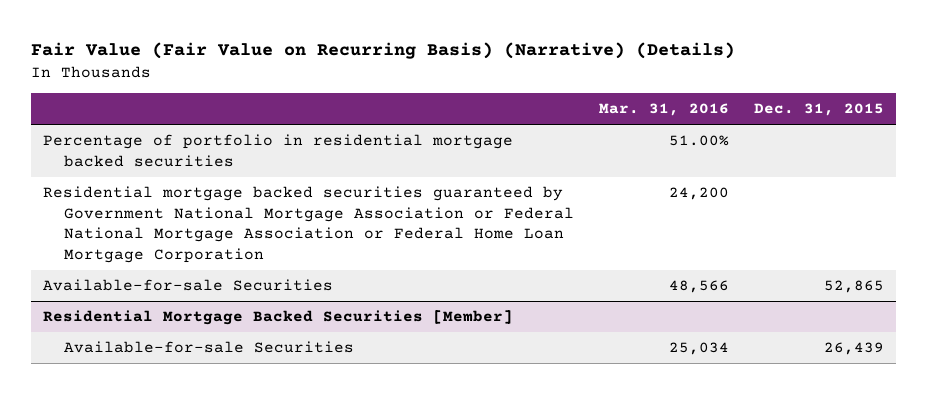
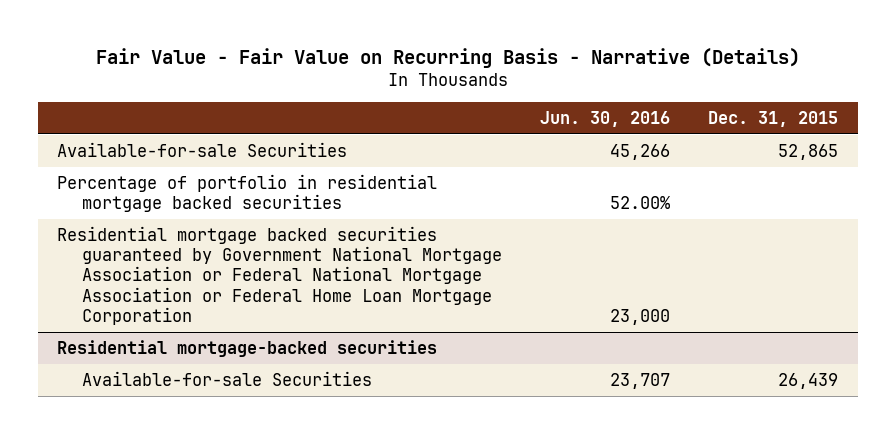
[30,42,735,60] Fair Value (Fair Value on Recurring Basis) (Narrative) (Details) -> [95,47,800,68] Fair Value - Fair Value on Recurring Basis - Narrative (Details)
[598,103,729,117] Mar. 31, 2016 -> none
none -> [540,110,671,127] Jun. 30, 2016
[42,279,333,292] Available-for-sale Securities -> [57,141,348,157] Available-for-sale Securities
[42,310,513,326] Residential Mortgage Backed Securities [Member] -> [57,339,438,357] Residential mortgage-backed securities

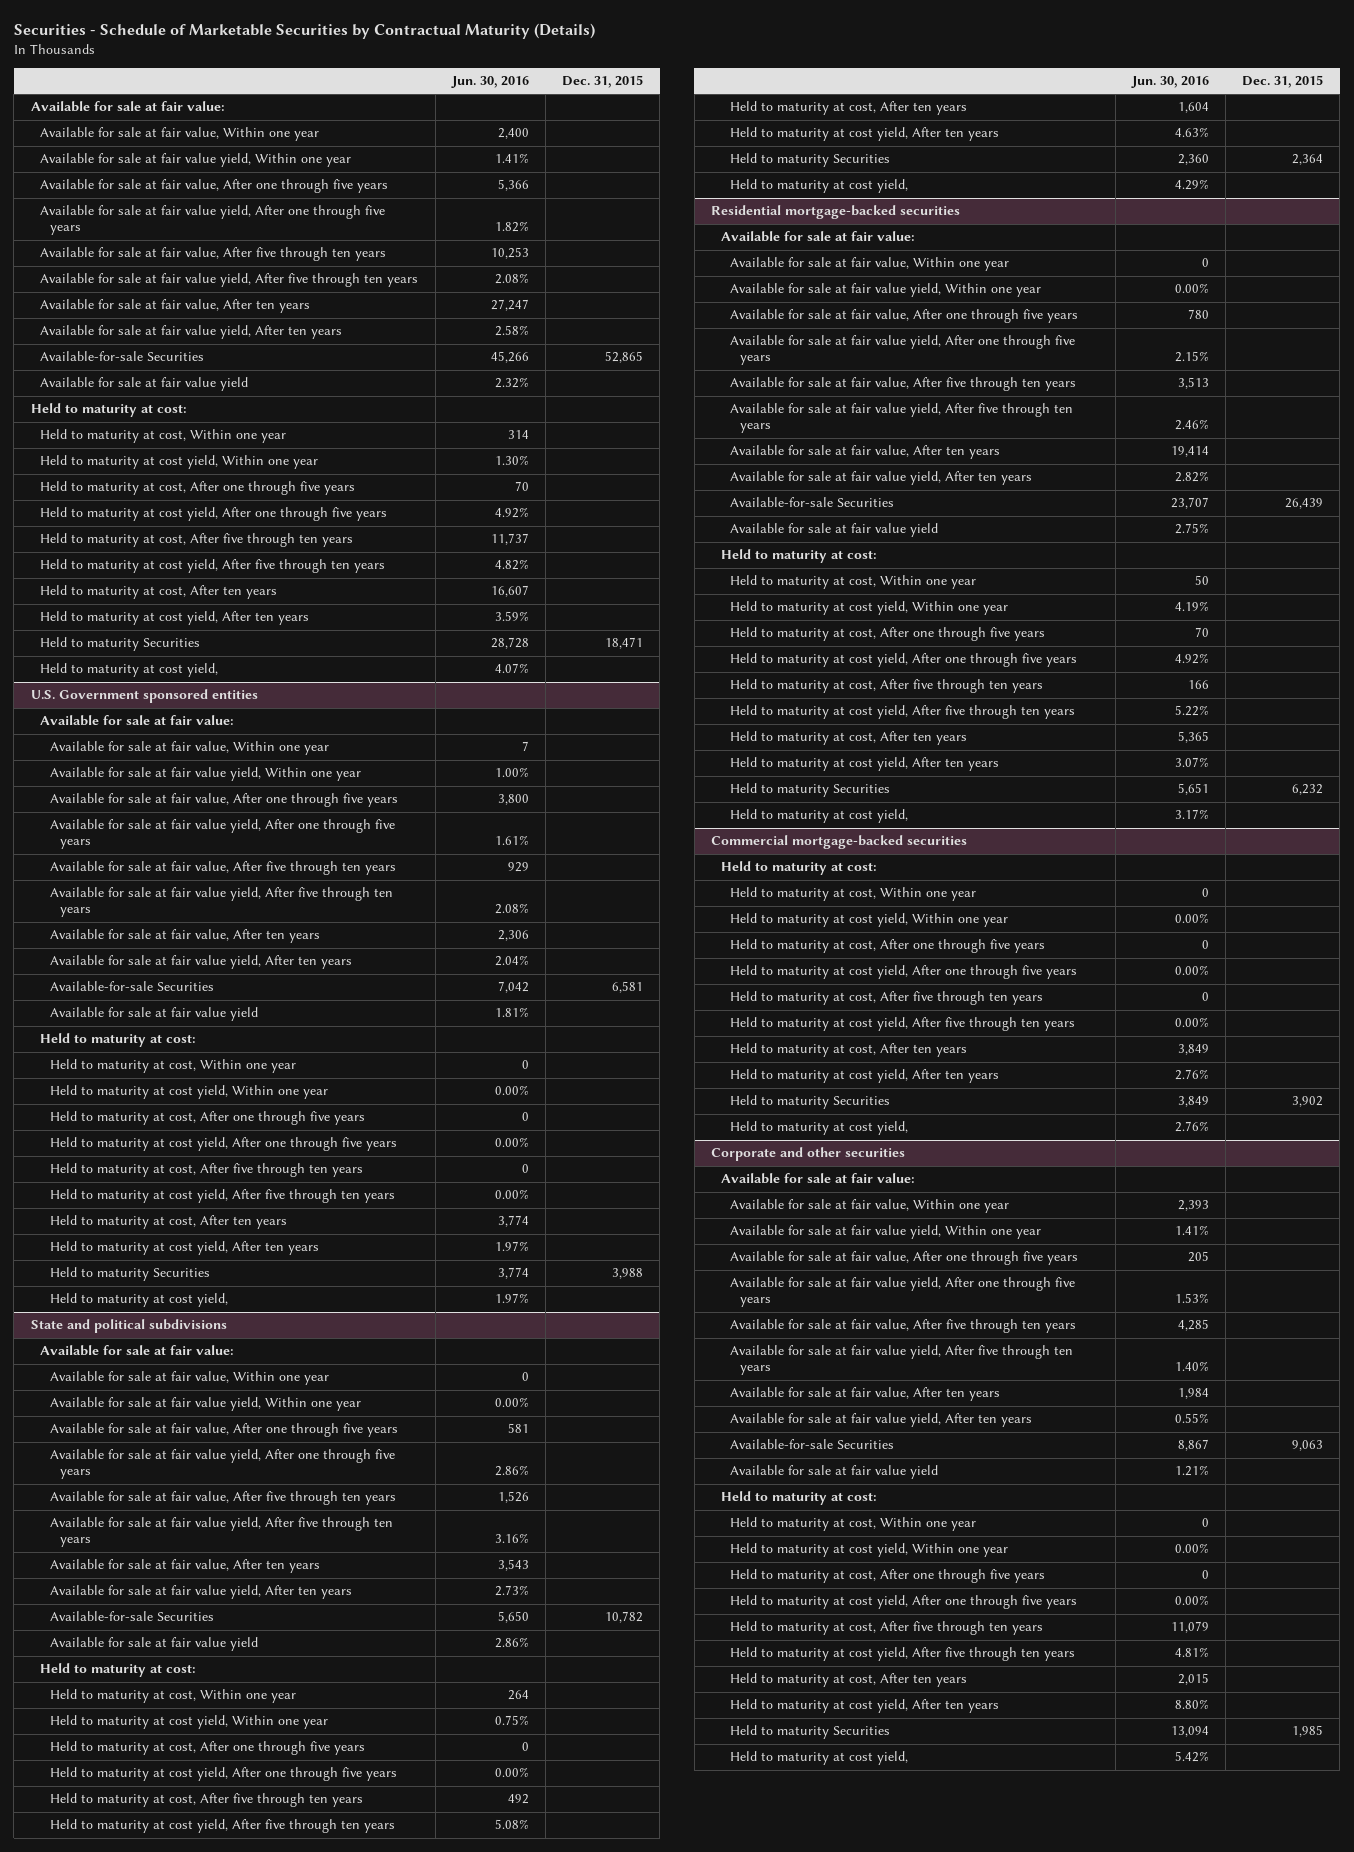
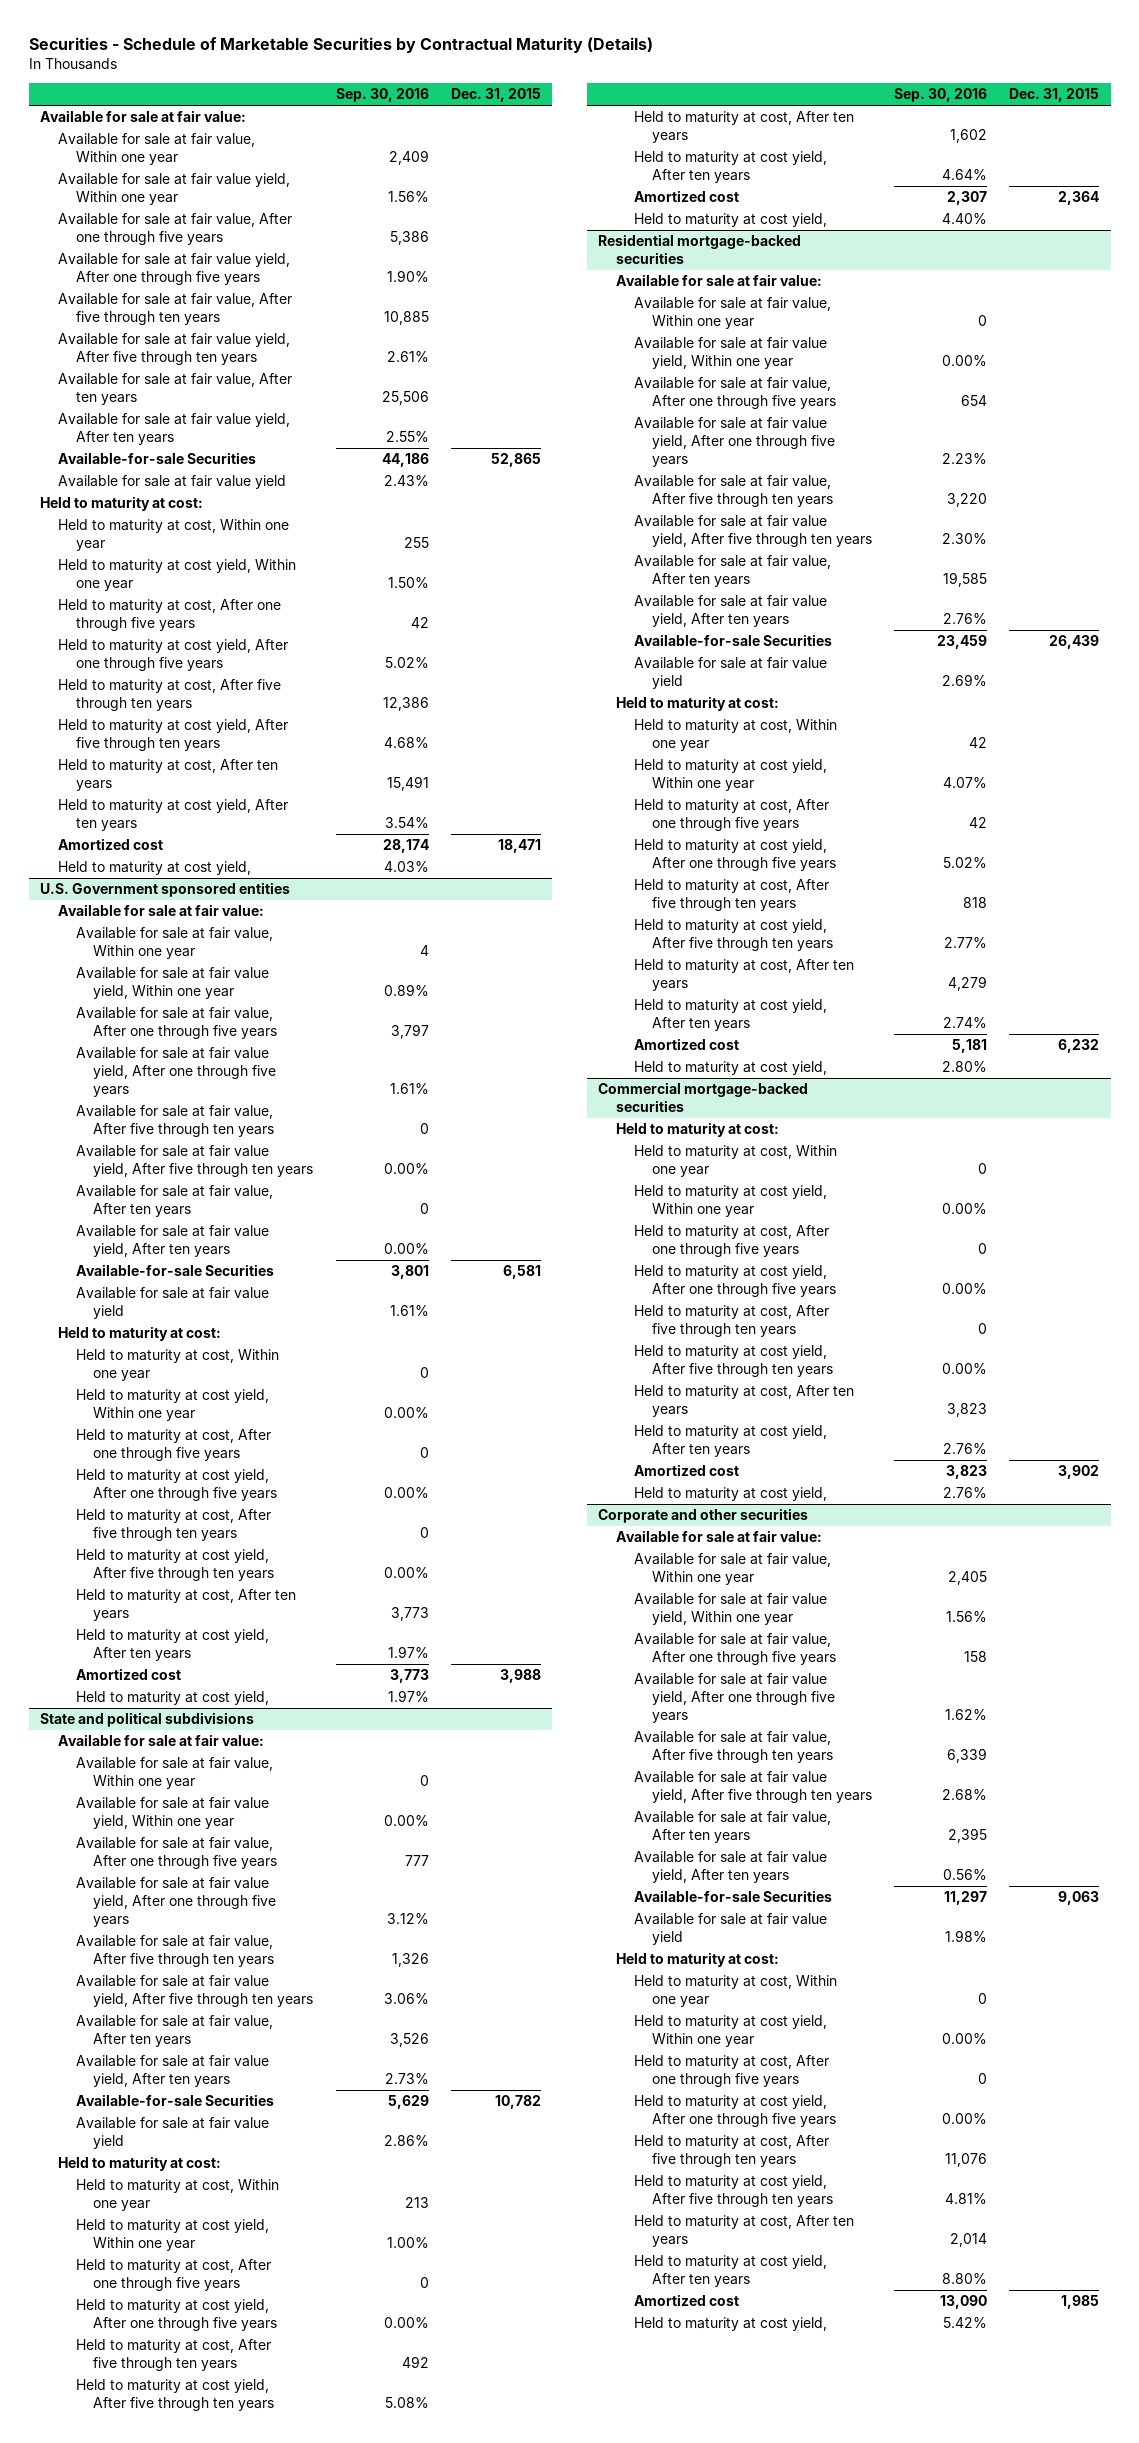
[450,75,529,88] Jun. 30, 2016 -> none
none -> [335,88,429,103] Sep. 30, 2016
[40,637,201,652] Held to maturity Securities -> [57,838,163,851] Amortized cost
[50,1267,211,1282] Held to maturity Securities -> [75,1668,181,1681] Amortized cost
[730,153,891,168] Held to maturity Securities -> [633,190,739,203] Amortized cost
[730,783,891,798] Held to maturity Securities -> [633,1038,739,1051] Amortized cost
[730,1095,891,1110] Held to maturity Securities -> [633,1464,739,1477] Amortized cost
[730,1725,891,1740] Held to maturity Securities -> [633,2294,739,2307] Amortized cost

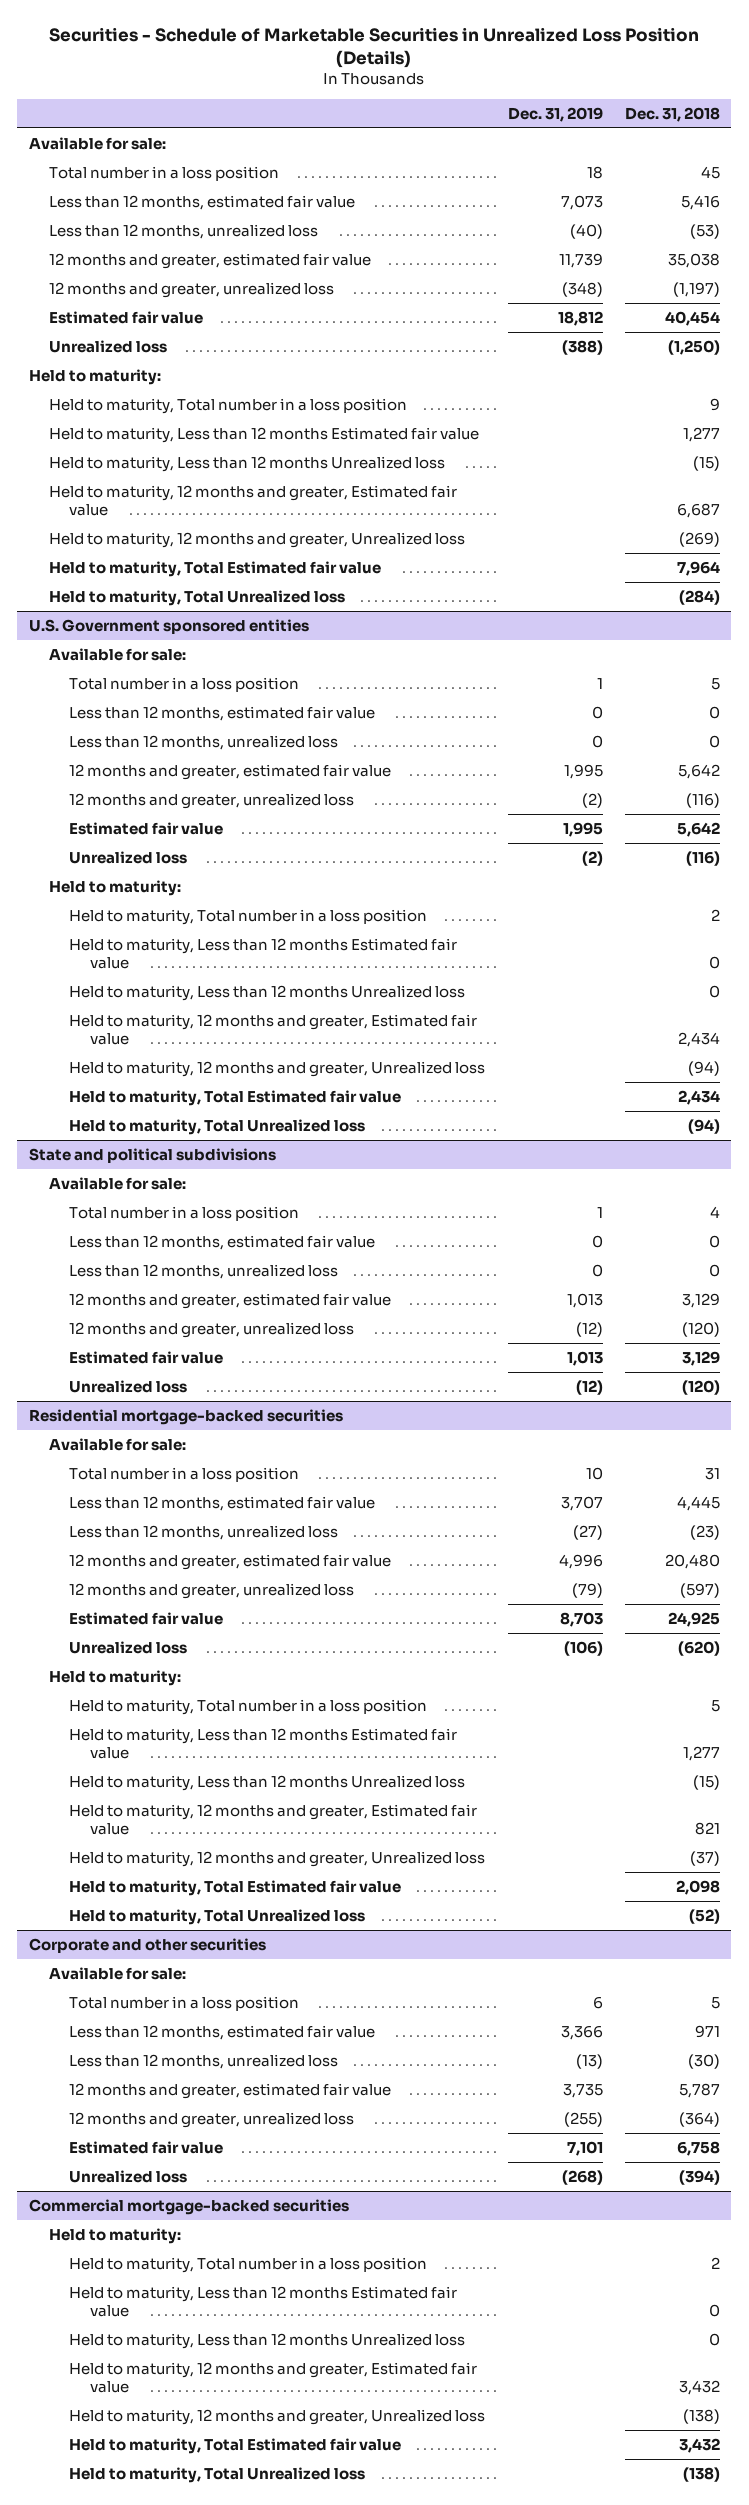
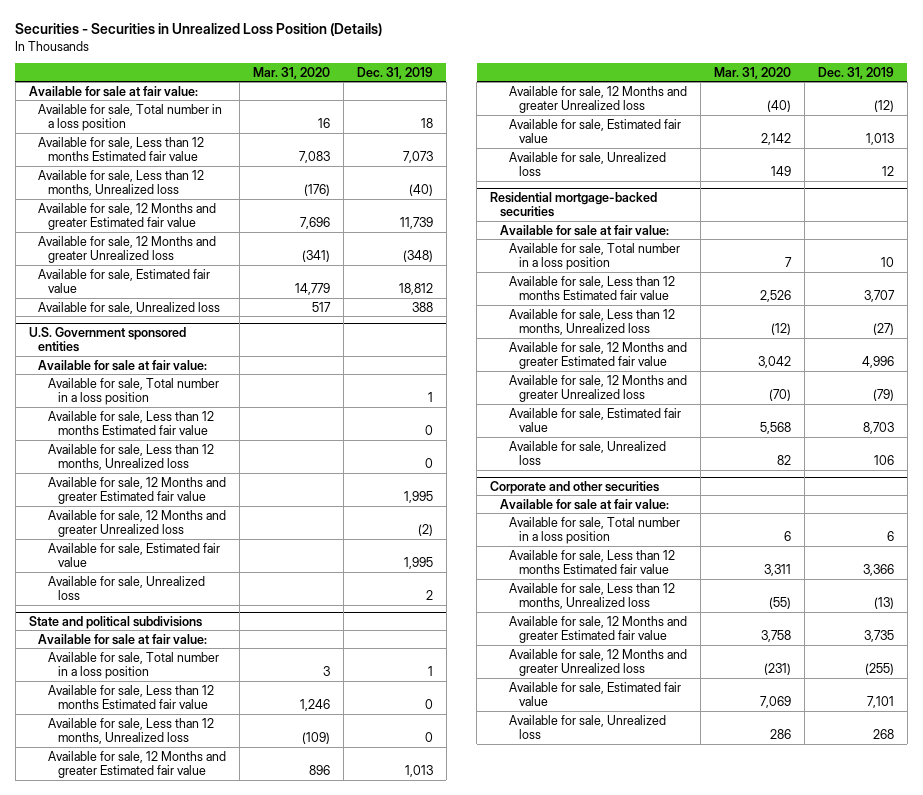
[49,26,700,68] Securities - Schedule of Marketable Securities in Unrealized Loss Position (Details) -> [15,23,383,37] Securities - Securities in Unrealized Loss Position (Details)
[625,106,721,122] Dec. 31, 2018 -> none
none -> [252,66,330,79] Mar. 31, 2020
[28,368,161,385] Held to maturity: -> none
[49,397,408,414] Held to maturity, Total number in a loss position -> none
[49,426,480,443] Held to maturity, Less than 12 months Estimated fair value -> none
[49,455,446,472] Held to maturity, Less than 12 months Unrealized loss -> none
[49,484,458,517] Held to maturity, 12 months and greater, Estimated fair value -> none
[49,531,466,548] Held to maturity, 12 months and greater, Unrealized loss -> none
[49,560,382,577] Held to maturity, Total Estimated fair value -> none
[49,589,346,606] Held to maturity, Total Unrealized loss -> none
[28,136,166,150] Available for sale: -> [28,85,198,97] Available for sale at fair value:
[49,165,280,181] Total number in a loss position -> [38,103,223,131] Available for sale, Total number in a loss position
[49,194,356,210] Less than 12 months, estimated fair value -> [38,136,205,161] Available for sale, Less than 12 months Estimated fair value
[49,223,319,239] Less than 12 months, unrealized loss -> [38,169,205,196] Available for sale, Less than 12 months, Unrealized loss
[49,252,372,269] 12 months and greater, estimated fair value -> [38,202,217,230] Available for sale, 12 Months and greater Estimated fair value
[49,281,335,298] 12 months and greater, unrealized loss -> [38,235,217,263] Available for sale, 12 Months and greater Unrealized loss
[49,310,204,324] Estimated fair value -> [38,268,211,293] Available for sale, Estimated fair value
[49,339,168,353] Unrealized loss -> [38,301,221,314] Available for sale, Unrealized loss
[561,339,603,355] (388) -> [411,301,433,312] 388
[49,879,182,896] Held to maturity: -> none
[69,908,428,925] Held to maturity, Total number in a loss position -> none
[69,937,458,970] Held to maturity, Less than 12 months Estimated fair value -> none
[69,984,466,1001] Held to maturity, Less than 12 months Unrealized loss -> none
[69,1013,478,1046] Held to maturity, 12 months and greater, Estimated fair value -> none
[69,1060,486,1077] Held to maturity, 12 months and greater, Unrealized loss -> none
[69,1089,402,1106] Held to maturity, Total Estimated fair value -> none
[69,1118,366,1135] Held to maturity, Total Unrealized loss -> none
[49,647,187,661] Available for sale: -> [38,359,208,371] Available for sale at fair value:
[69,676,300,692] Total number in a loss position -> [48,377,220,405] Available for sale, Total number in a loss position
[69,705,376,721] Less than 12 months, estimated fair value -> [48,410,215,435] Available for sale, Less than 12 months Estimated fair value
[69,734,339,750] Less than 12 months, unrealized loss -> [48,443,215,470] Available for sale, Less than 12 months, Unrealized loss
[69,763,392,780] 12 months and greater, estimated fair value -> [48,476,227,504] Available for sale, 12 Months and greater Estimated fair value
[69,792,355,809] 12 months and greater, unrealized loss -> [48,509,227,537] Available for sale, 12 Months and greater Unrealized loss
[69,821,224,835] Estimated fair value -> [48,542,221,567] Available for sale, Estimated fair value
[69,850,188,864] Unrealized loss -> [48,575,206,600] Available for sale, Unrealized loss
[581,850,603,866] (2) -> [425,589,433,600] 2
[49,1176,187,1190] Available for sale: -> [38,633,208,645] Available for sale at fair value:
[69,1205,300,1221] Total number in a loss position -> [48,651,220,679] Available for sale, Total number in a loss position
[69,1234,376,1250] Less than 12 months, estimated fair value -> [48,684,215,709] Available for sale, Less than 12 months Estimated fair value
[69,1263,339,1279] Less than 12 months, unrealized loss -> [48,717,215,744] Available for sale, Less than 12 months, Unrealized loss
[69,1292,392,1309] 12 months and greater, estimated fair value -> [48,750,227,778] Available for sale, 12 Months and greater Estimated fair value
[69,1321,355,1338] 12 months and greater, unrealized loss -> [509,85,688,113] Available for sale, 12 Months and greater Unrealized loss
[69,1350,224,1364] Estimated fair value -> [509,118,682,143] Available for sale, Estimated fair value
[69,1379,188,1393] Unrealized loss -> [509,151,667,176] Available for sale, Unrealized loss
[575,1379,603,1395] (12) -> [881,165,894,176] 12
[49,1669,182,1686] Held to maturity: -> none
[69,1698,428,1715] Held to maturity, Total number in a loss position -> none
[69,1727,458,1760] Held to maturity, Less than 12 months Estimated fair value -> none
[69,1774,466,1791] Held to maturity, Less than 12 months Unrealized loss -> none
[69,1803,478,1836] Held to maturity, 12 months and greater, Estimated fair value -> none
[69,1850,486,1867] Held to maturity, 12 months and greater, Unrealized loss -> none
[69,1879,402,1896] Held to maturity, Total Estimated fair value -> none
[69,1908,366,1925] Held to maturity, Total Unrealized loss -> none
[49,1437,187,1451] Available for sale: -> [499,224,669,236] Available for sale at fair value:
[69,1466,300,1482] Total number in a loss position -> [509,242,681,270] Available for sale, Total number in a loss position
[69,1495,376,1511] Less than 12 months, estimated fair value -> [509,275,676,300] Available for sale, Less than 12 months Estimated fair value
[69,1524,339,1540] Less than 12 months, unrealized loss -> [509,308,676,335] Available for sale, Less than 12 months, Unrealized loss
[69,1553,392,1570] 12 months and greater, estimated fair value -> [509,341,688,369] Available for sale, 12 Months and greater Estimated fair value
[69,1582,355,1599] 12 months and greater, unrealized loss -> [509,374,688,402] Available for sale, 12 Months and greater Unrealized loss
[69,1611,224,1625] Estimated fair value -> [509,407,682,432] Available for sale, Estimated fair value
[69,1640,188,1654] Unrealized loss -> [509,440,667,465] Available for sale, Unrealized loss
[563,1640,603,1656] (106) -> [873,454,894,465] 106
[28,2198,349,2215] Commercial mortgage-backed securities -> none
[49,2227,182,2244] Held to maturity: -> none
[69,2256,428,2273] Held to maturity, Total number in a loss position -> none
[69,2285,458,2318] Held to maturity, Less than 12 months Estimated fair value -> none
[69,2332,466,2349] Held to maturity, Less than 12 months Unrealized loss -> none
[69,2361,478,2394] Held to maturity, 12 months and greater, Estimated fair value -> none
[69,2408,486,2425] Held to maturity, 12 months and greater, Unrealized loss -> none
[69,2437,402,2454] Held to maturity, Total Estimated fair value -> none
[69,2466,366,2483] Held to maturity, Total Unrealized loss -> none
[49,1966,187,1980] Available for sale: -> [499,498,669,510] Available for sale at fair value:
[69,1995,300,2011] Total number in a loss position -> [509,516,681,544] Available for sale, Total number in a loss position
[69,2024,376,2040] Less than 12 months, estimated fair value -> [509,549,676,574] Available for sale, Less than 12 months Estimated fair value
[69,2053,339,2069] Less than 12 months, unrealized loss -> [509,582,676,609] Available for sale, Less than 12 months, Unrealized loss
[69,2082,392,2099] 12 months and greater, estimated fair value -> [509,615,688,643] Available for sale, 12 Months and greater Estimated fair value
[69,2111,355,2128] 12 months and greater, unrealized loss -> [509,648,688,676] Available for sale, 12 Months and greater Unrealized loss
[69,2140,224,2154] Estimated fair value -> [509,681,682,706] Available for sale, Estimated fair value
[69,2169,188,2183] Unrealized loss -> [509,714,667,739] Available for sale, Unrealized loss
[561,2169,603,2185] (268) -> [872,728,894,739] 268

